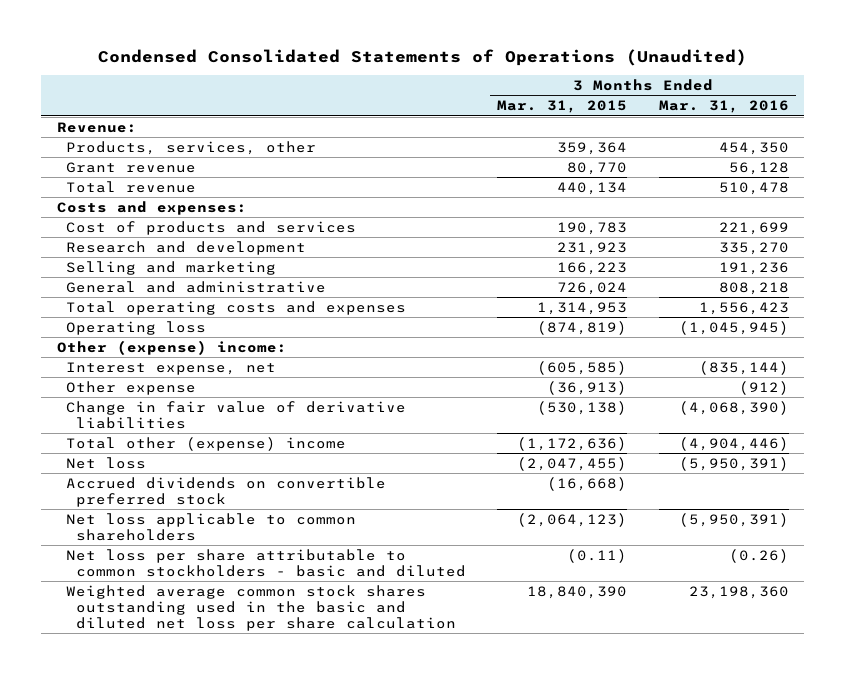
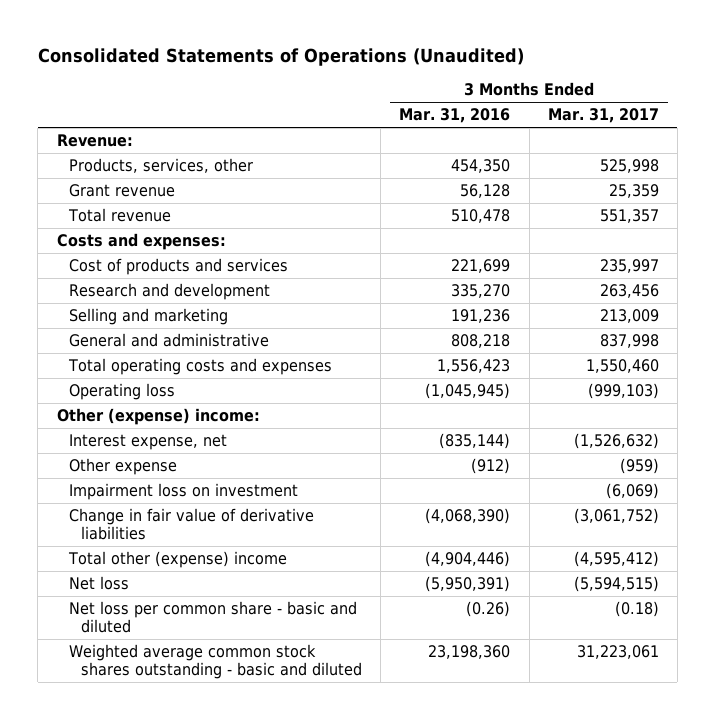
[97,48,747,66] Condensed Consolidated Statements of Operations (Unaudited) -> [37,47,524,66] Consolidated Statements of Operations (Unaudited)
[497,100,628,114] Mar. 31, 2015 -> none
none -> [547,108,659,124] Mar. 31, 2017
none -> [68,483,298,501] Impairment loss on investment
[66,476,387,507] Accrued dividends on convertible preferred stock -> none
[66,512,357,541] Net loss applicable to common shareholders -> none
[66,548,467,577] Net loss per share attributable to common stockholders - basic and diluted -> [68,601,357,634] Net loss per common share - basic and diluted
[66,584,457,631] Weighted average common stock shares outstanding used in the basic and diluted net loss per share calculation -> [68,644,362,680] Weighted average common stock shares outstanding - basic and diluted

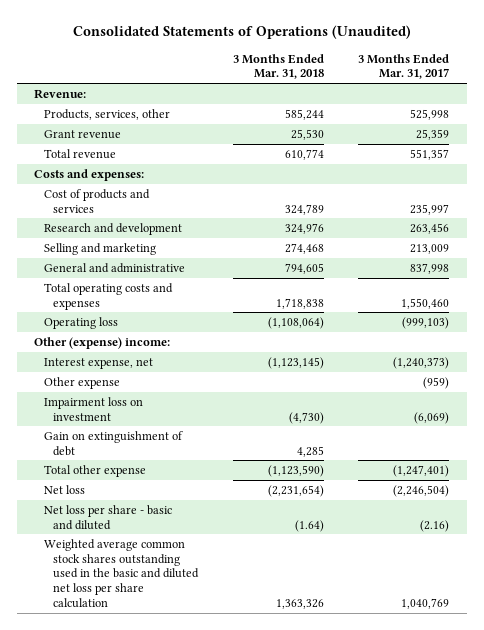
[399,108,511,124] Mar. 31, 2016 -> none
none -> [232,53,324,80] 3 Months Ended Mar. 31, 2018
[573,433,659,450] (1,526,632) -> [393,356,450,369] (1,240,373)
[68,508,314,541] Change in fair value of derivative liabilities -> none
none -> [43,430,183,456] Gain on extinguishment of debt
[67,551,287,569] Total other (expense) income -> [43,464,146,477] Total other expense
[573,551,659,568] (4,595,412) -> [393,464,450,477] (1,247,401)
[573,576,659,593] (5,594,515) -> [393,484,450,497] (2,246,504)
[68,601,357,634] Net loss per common share - basic and diluted -> [43,504,172,530] Net loss per share - basic and diluted
[614,601,659,618] (0.18) -> [420,519,450,532] (2.16)
[68,644,362,680] Weighted average common stock shares outstanding - basic and diluted -> [43,538,199,609] Weighted average common stock shares outstanding used in the basic and diluted net loss per share calculation
[576,645,659,660] 31,223,061 -> [401,598,450,610] 1,040,769

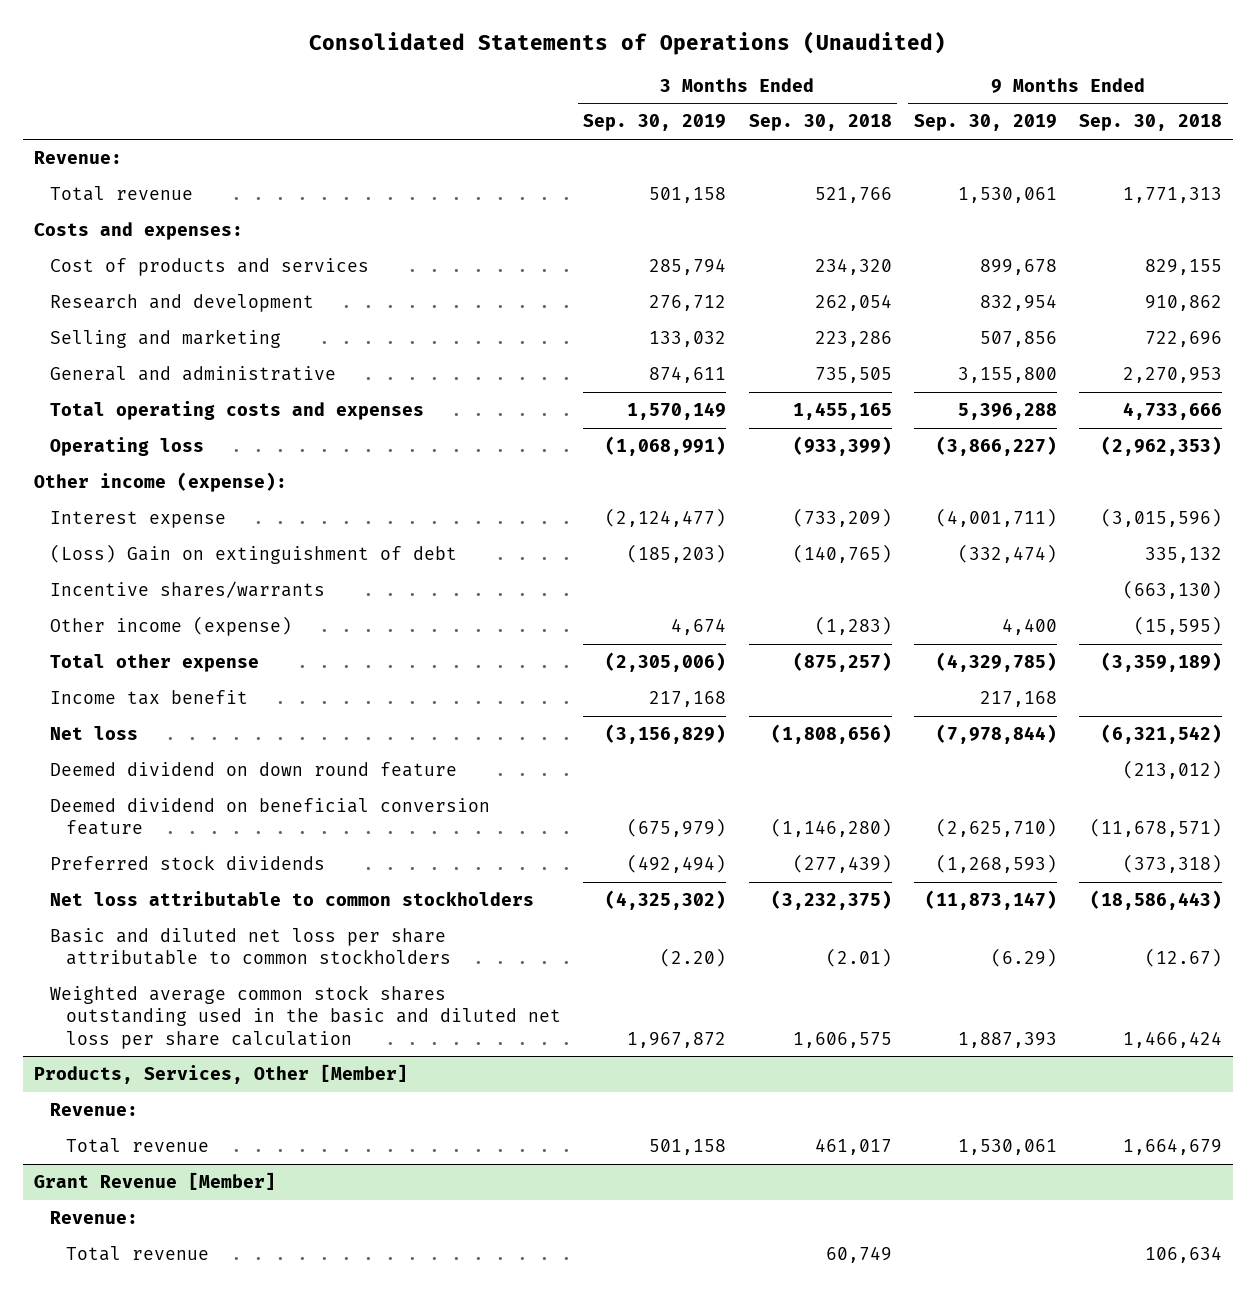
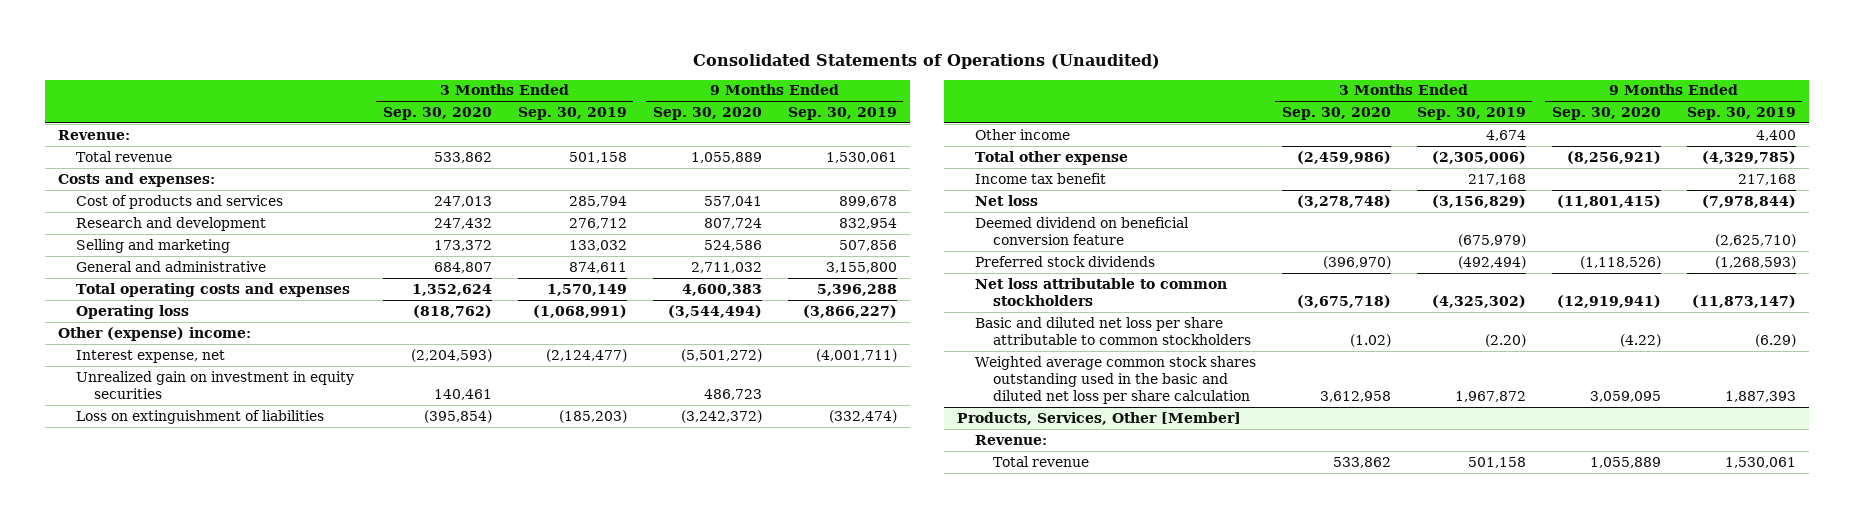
[748,114,892,132] Sep. 30, 2018 -> none
[1079,114,1223,132] Sep. 30, 2018 -> none
none -> [382,106,492,120] Sep. 30, 2020
none -> [652,106,762,120] Sep. 30, 2020
[49,580,325,598] Incentive shares/warrants -> none
[33,471,287,492] Other income (expense): -> [57,326,251,341] Other (expense) income:
[49,510,226,528] Interest expense -> [76,349,226,363] Interest expense, net
none -> [76,370,355,399] Unrealized gain on investment in equity securities
[49,543,457,564] (Loss) Gain on extinguishment of debt -> [76,409,325,424] Loss on extinguishment of liabilities
[49,615,292,636] Other income (expense) -> [974,128,1070,140] Other income
[49,761,457,777] Deemed dividend on down round feature -> none
[33,1171,276,1190] Grant Revenue [Member] -> none
[49,1210,138,1224] Revenue: -> none
[65,1245,209,1261] Total revenue -> none

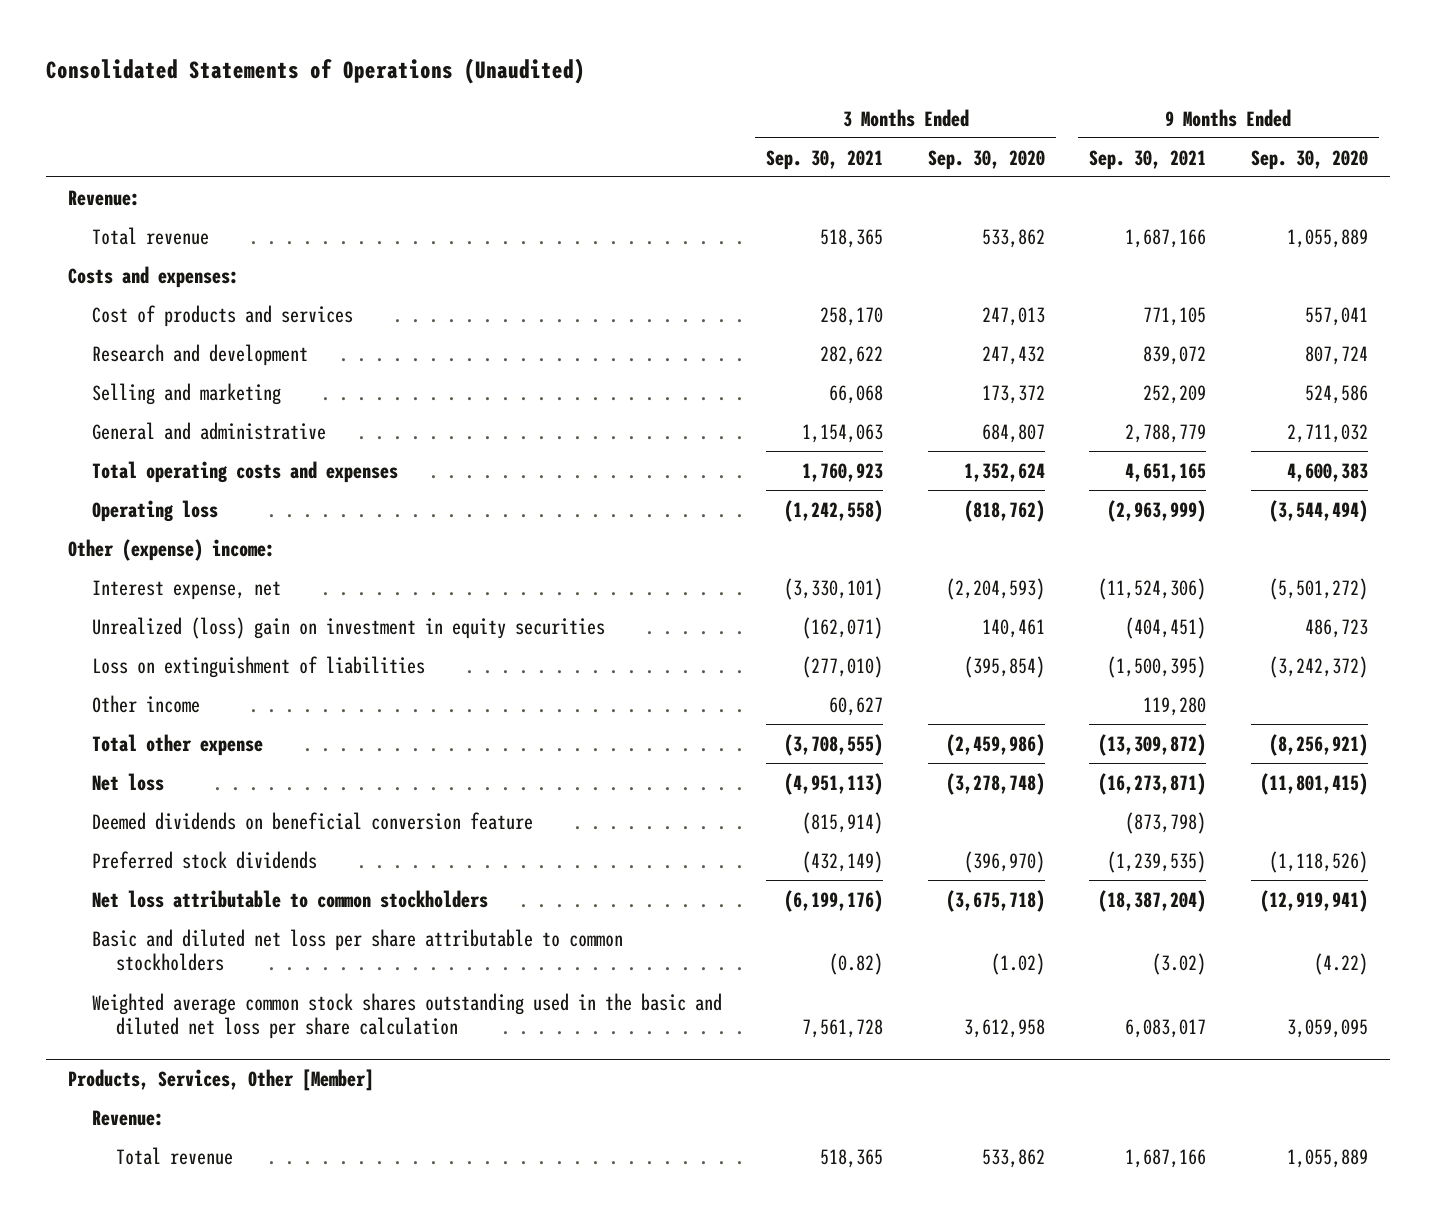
[517,106,627,120] Sep. 30, 2019 -> none
[787,106,897,120] Sep. 30, 2019 -> none
none -> [766,149,884,170] Sep. 30, 2021
none -> [1089,149,1207,170] Sep. 30, 2021
[76,370,355,399] Unrealized gain on investment in equity securities -> [91,616,605,639] Unrealized (loss) gain on investment in equity securities
[974,172,1106,184] Income tax benefit -> none
[974,216,1189,245] Deemed dividend on beneficial conversion feature -> [91,811,533,830] Deemed dividends on beneficial conversion feature

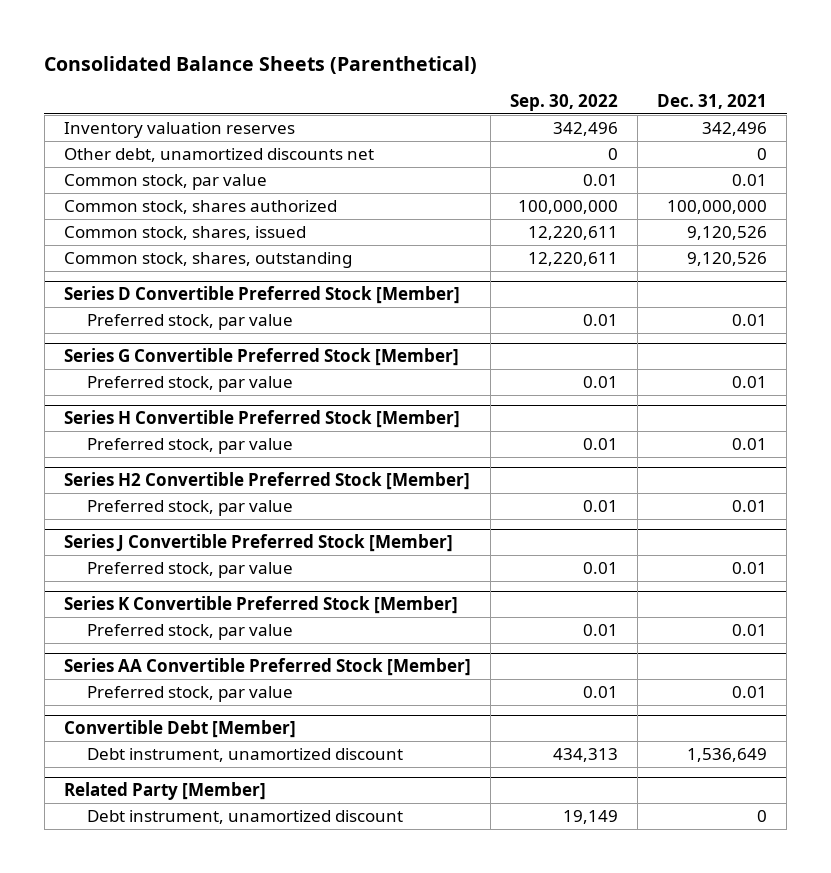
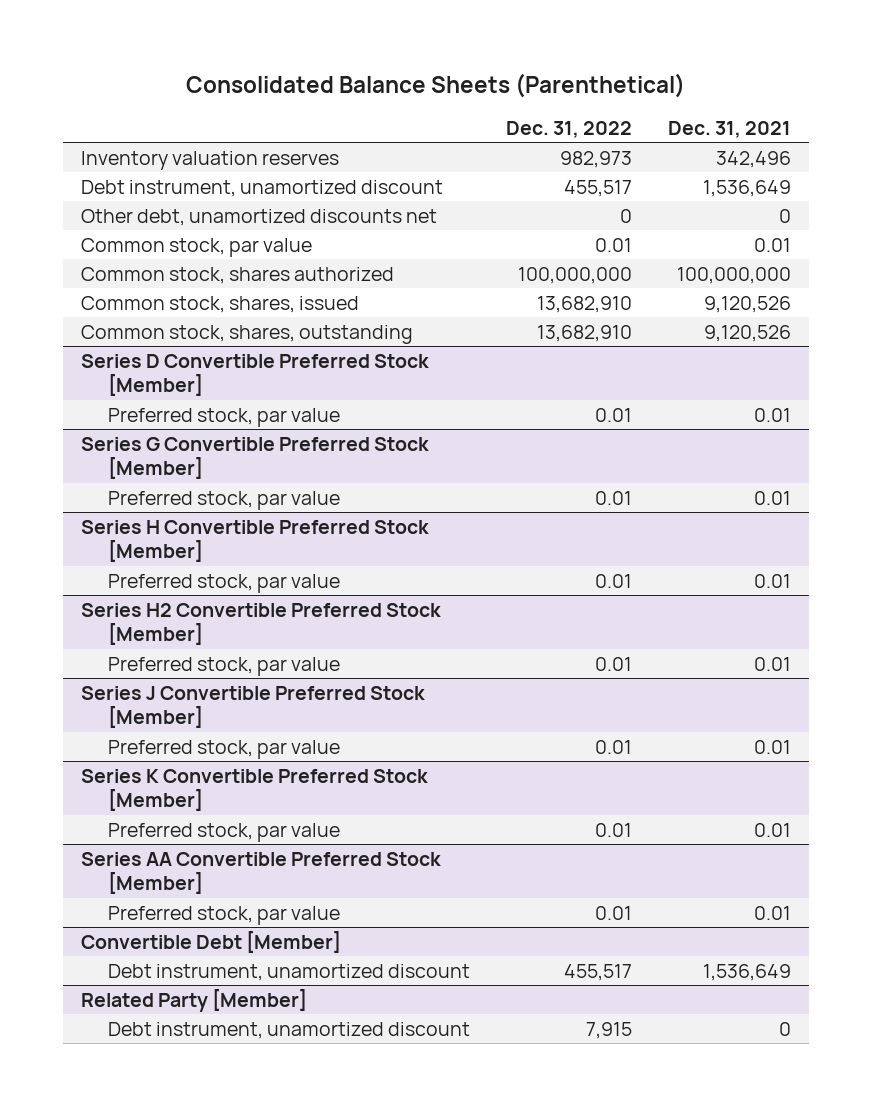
[510,93,619,111] Sep. 30, 2022 -> none
none -> [505,120,632,138] Dec. 31, 2022
none -> [81,179,444,197] Debt instrument, unamortized discount

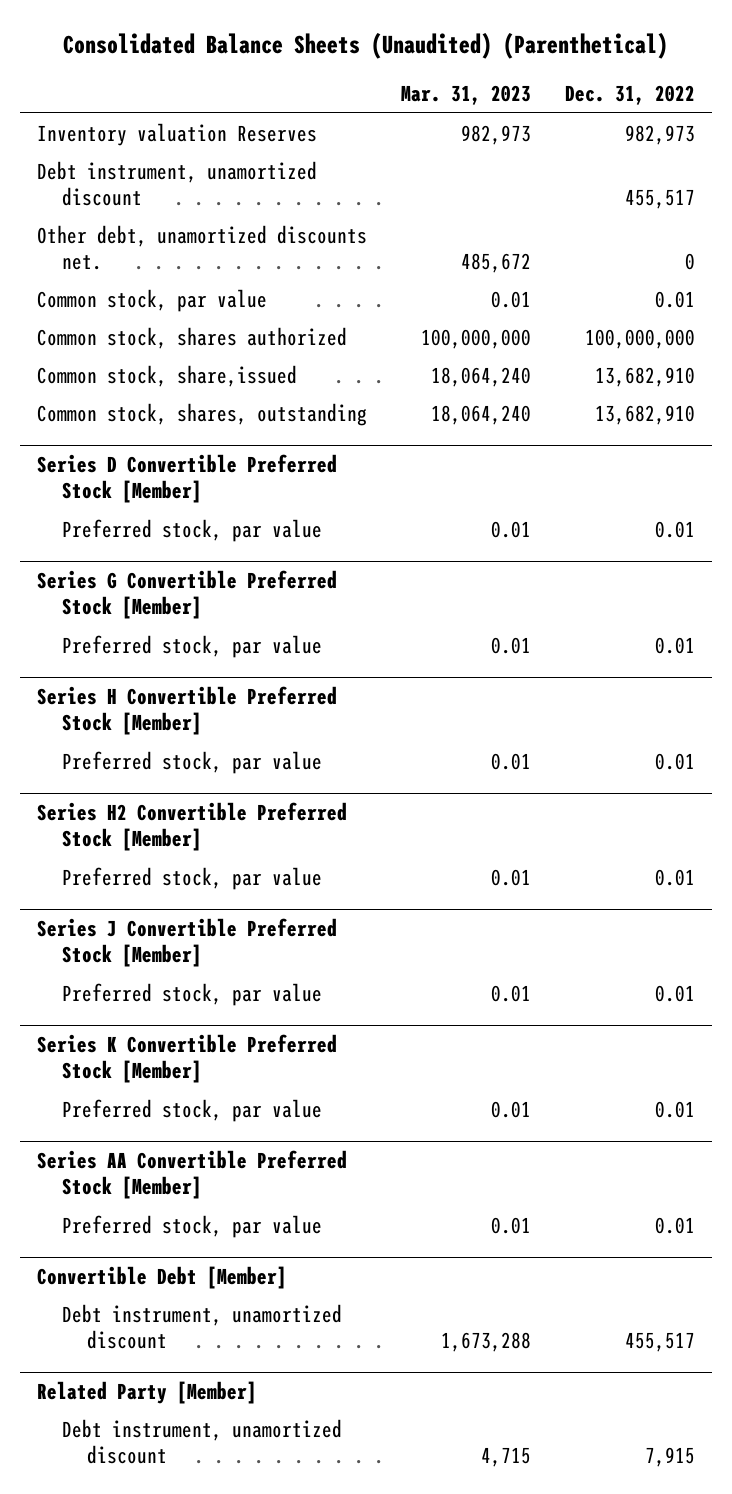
[186,73,686,99] Consolidated Balance Sheets (Parenthetical) -> [62,32,668,60] Consolidated Balance Sheets (Unaudited) (Parenthetical)
[667,120,791,138] Dec. 31, 2021 -> none
none -> [400,85,531,106] Mar. 31, 2023
[81,150,340,170] Inventory valuation reserves -> [36,122,317,146] Inventory valuation Reserves
[81,208,438,226] Other debt, unamortized discounts net -> [36,224,367,270] Other debt, unamortized discounts net.
[81,295,360,313] Common stock, shares, issued -> [36,364,297,387] Common stock, share,issued

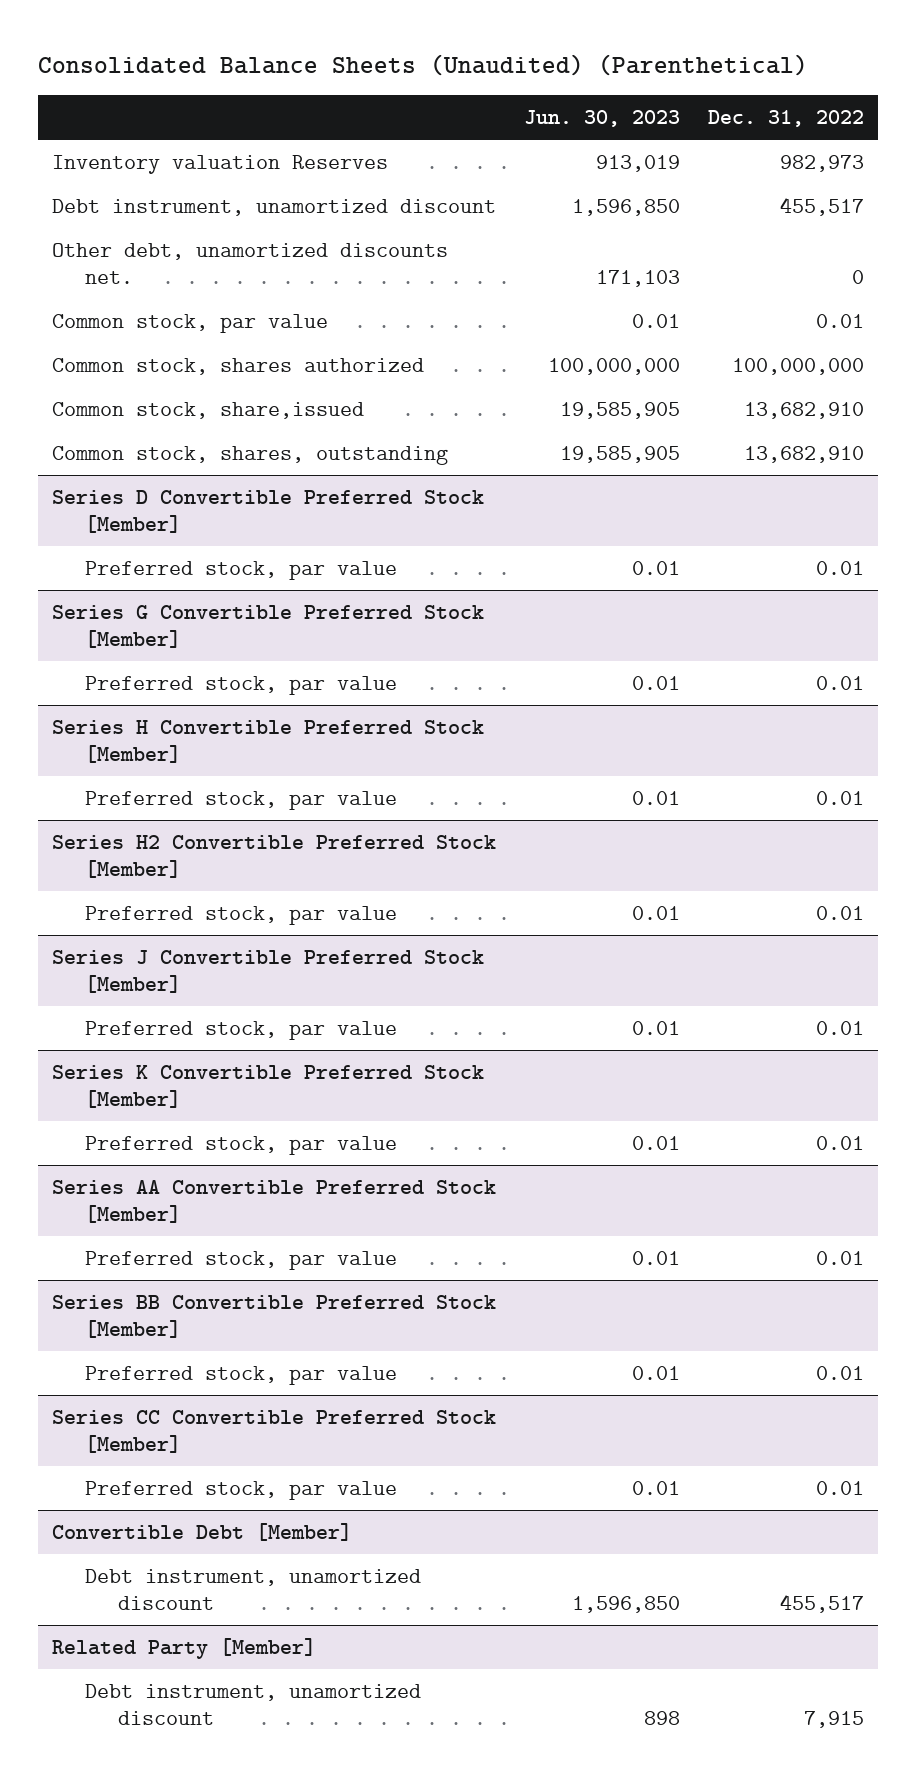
[400,85,531,106] Mar. 31, 2023 -> none
none -> [523,110,680,128] Jun. 30, 2023
none -> [51,1294,496,1339] Series BB Convertible Preferred Stock [Member]
none -> [84,1365,397,1385] Preferred stock, par value
none -> [51,1409,496,1454] Series CC Convertible Preferred Stock [Member]
none -> [84,1480,397,1500] Preferred stock, par value

